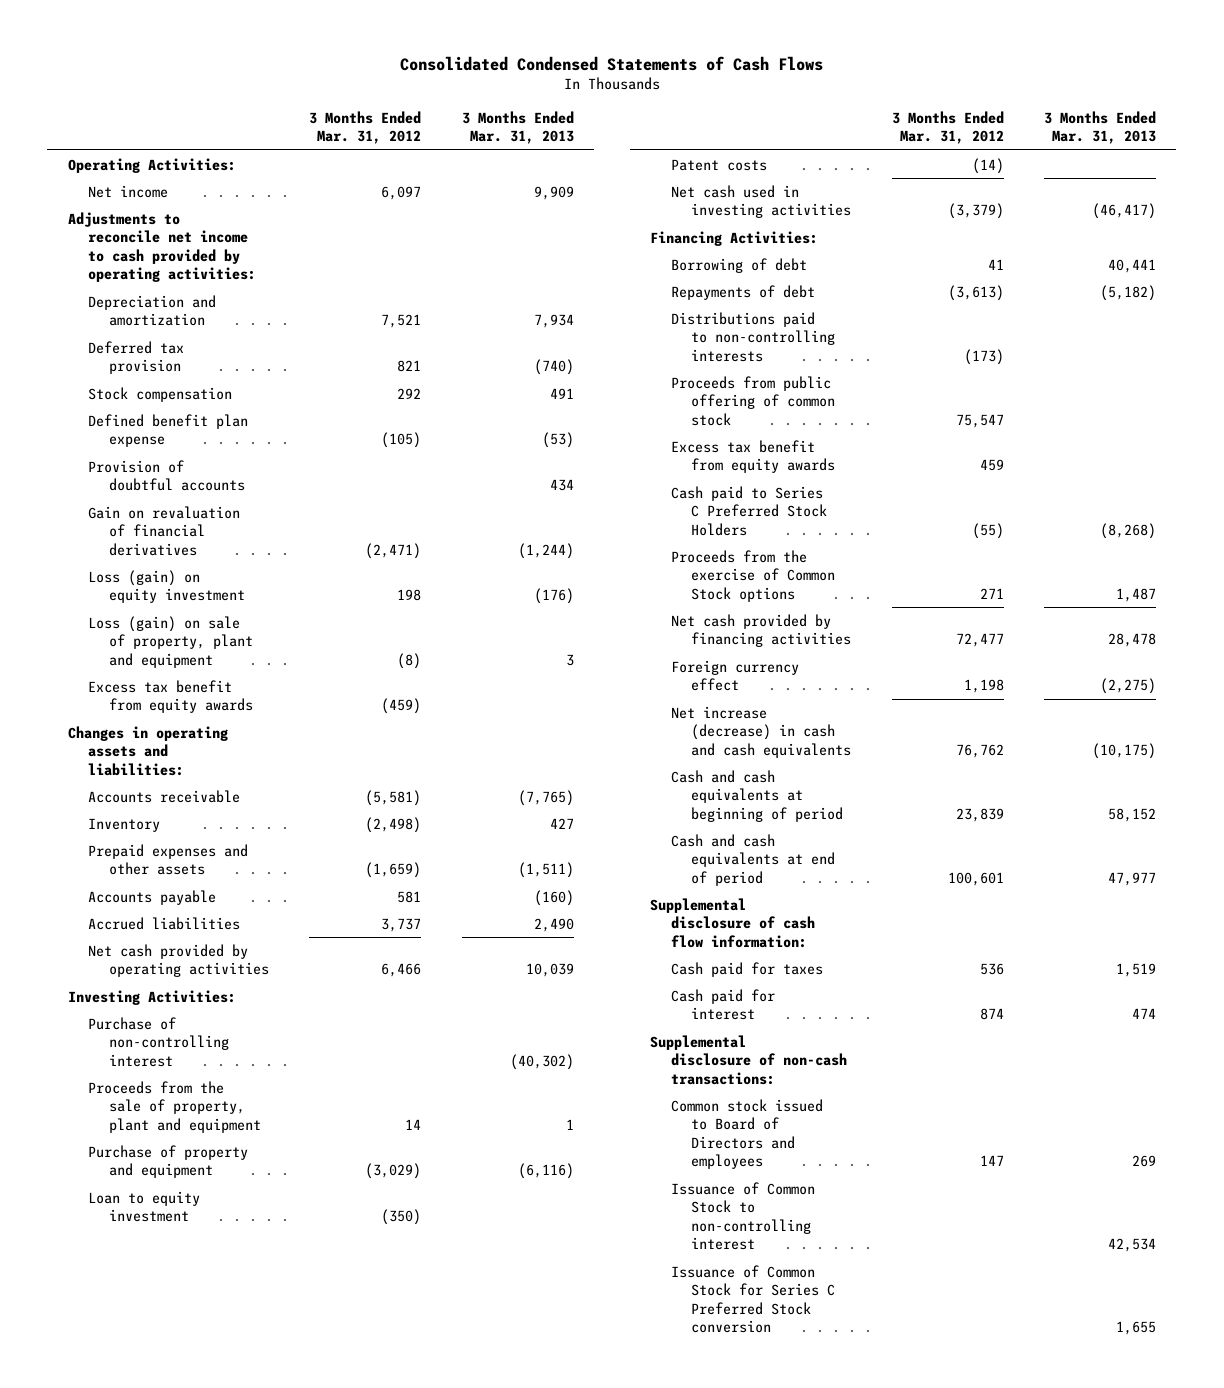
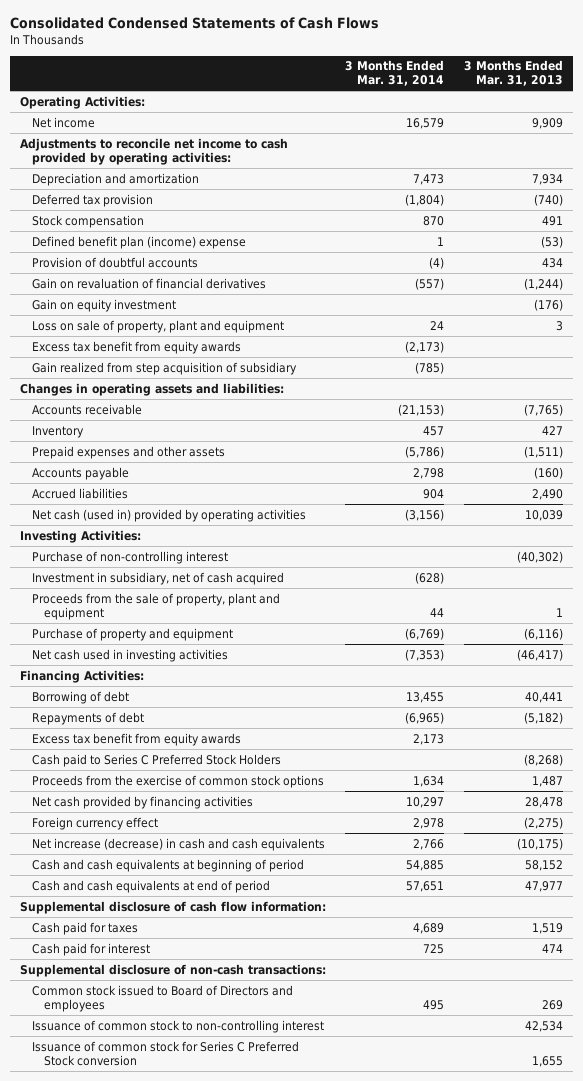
[309,110,422,145] 3 Months Ended Mar. 31, 2012 -> none
none -> [345,60,445,87] 3 Months Ended Mar. 31, 2014
[88,413,249,448] Defined benefit plan expense -> [31,235,246,249] Defined benefit plan (income) expense
[88,569,245,604] Loss (gain) on equity investment -> [31,298,176,312] Gain on equity investment
[88,615,253,668] Loss (gain) on sale of property, plant and equipment -> [31,319,284,333] Loss on sale of property, plant and equipment
none -> [31,361,297,375] Gain realized from step acquisition of subsidiary
[88,943,269,978] Net cash provided by operating activities -> [31,508,306,522] Net cash (used in) provided by operating activities
none -> [31,571,284,585] Investment in subsidiary, net of cash acquired
[88,1190,201,1223] Loan to equity investment -> none
[670,158,767,171] Patent costs -> none
[670,311,836,362] Distributions paid to non-controlling interests -> none
[670,375,836,426] Proceeds from public offering of common stock -> none
[670,549,836,602] Proceeds from the exercise of Common Stock options -> [31,774,324,788] Proceeds from the exercise of common stock options
[670,1181,815,1251] Issuance of Common Stock to non-controlling interest -> [31,1019,324,1033] Issuance of common stock to non-controlling interest
[670,1264,836,1334] Issuance of Common Stock for Series C Preferred Stock conversion -> [31,1040,299,1066] Issuance of common stock for Series C Preferred Stock conversion

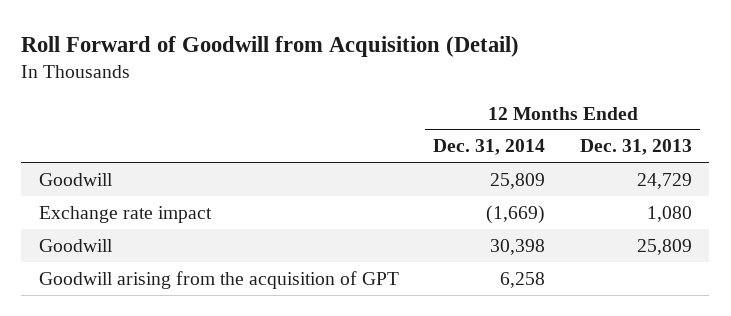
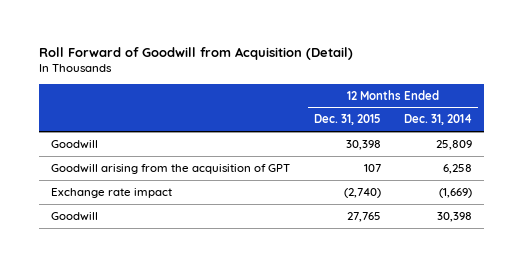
[579,139,692,156] Dec. 31, 2013 -> none
none -> [313,114,381,126] Dec. 31, 2015
[38,270,399,289] Goodwill arising from the acquisition of GPT -> [50,163,290,174] Goodwill arising from the acquisition of GPT

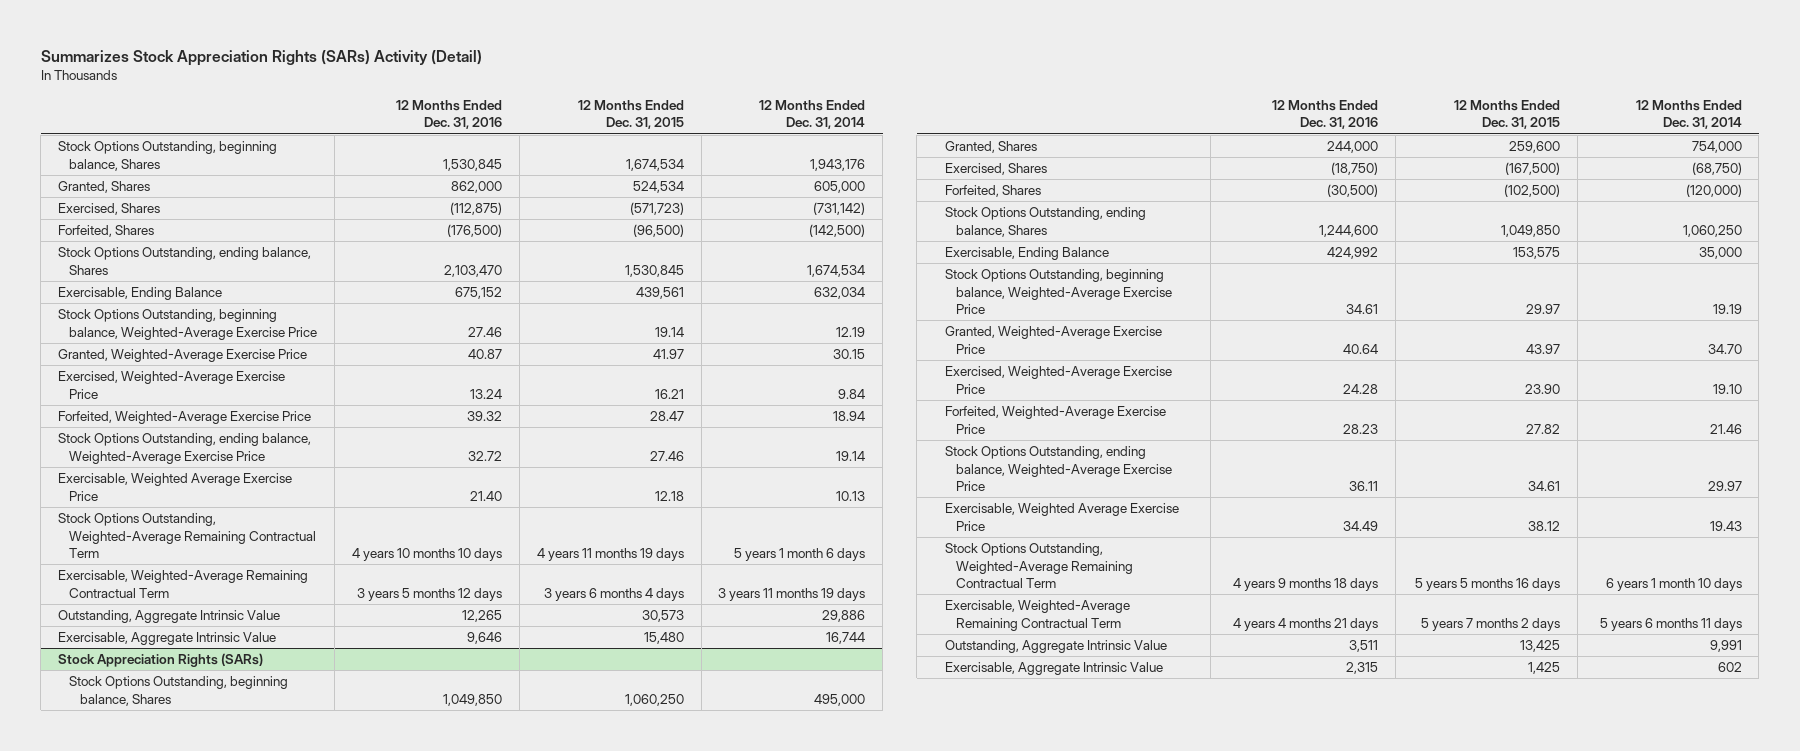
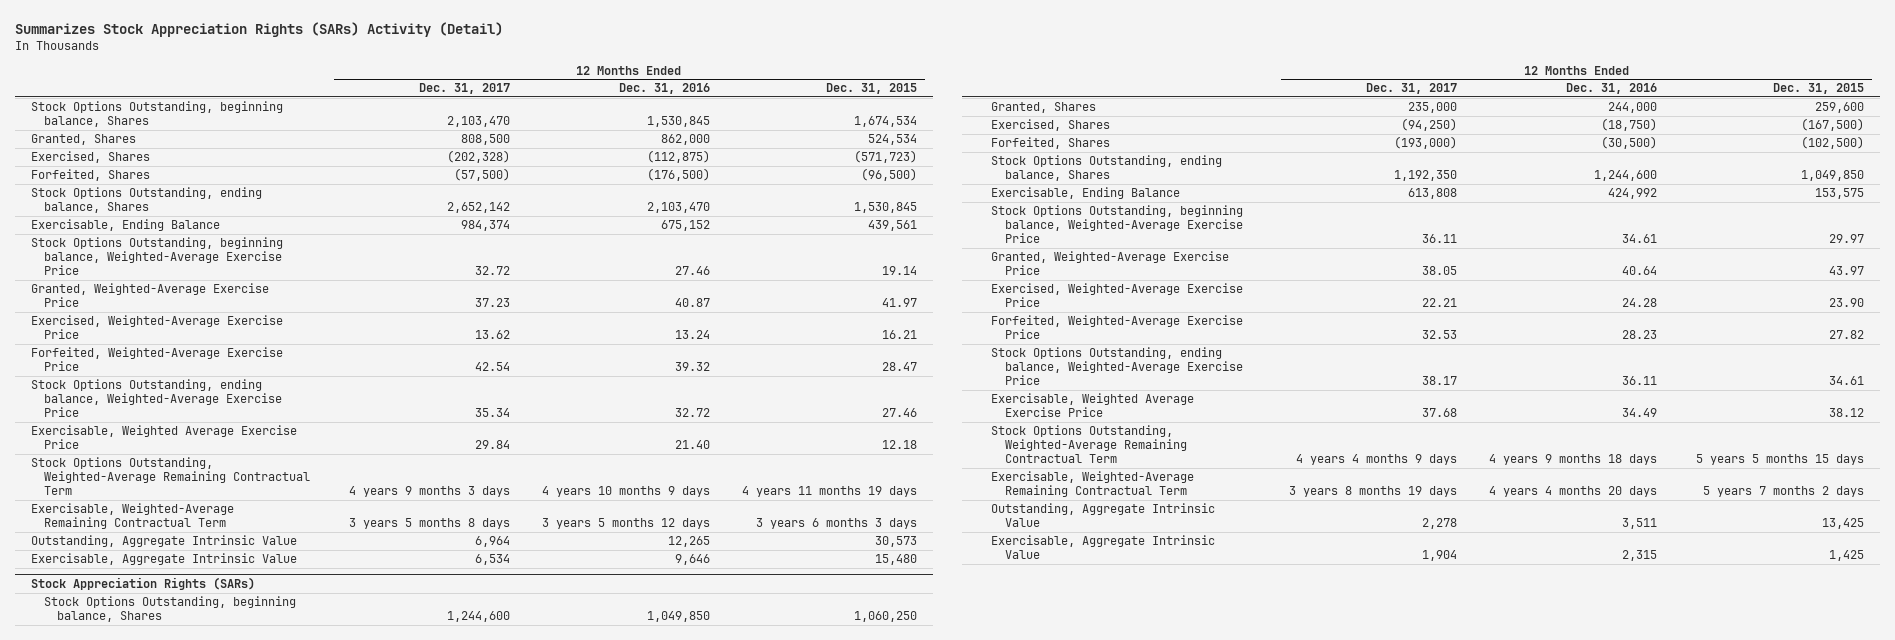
[759,99,866,130] 12 Months Ended Dec. 31, 2014 -> none
none -> [419,83,511,95] Dec. 31, 2017
[351,548,502,562] 4 years 10 months 10 days -> [541,486,710,498] 4 years 10 months 9 days
[543,587,684,601] 3 years 6 months 4 days -> [755,518,917,530] 3 years 6 months 3 days
[1414,578,1560,592] 5 years 5 months 16 days -> [1695,454,1864,466] 5 years 5 months 15 days
[1232,617,1378,631] 4 years 4 months 21 days -> [1489,486,1658,498] 4 years 4 months 20 days

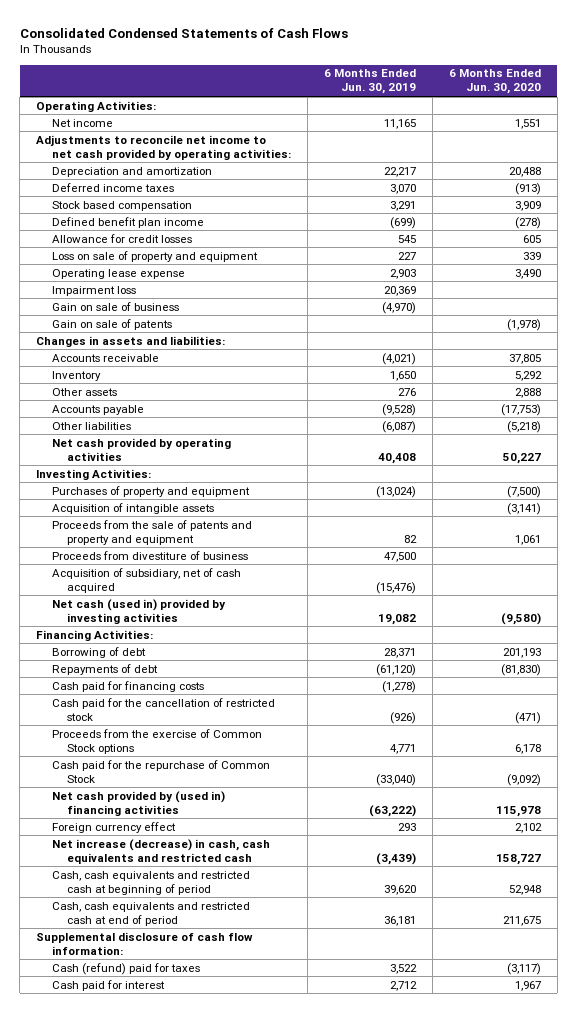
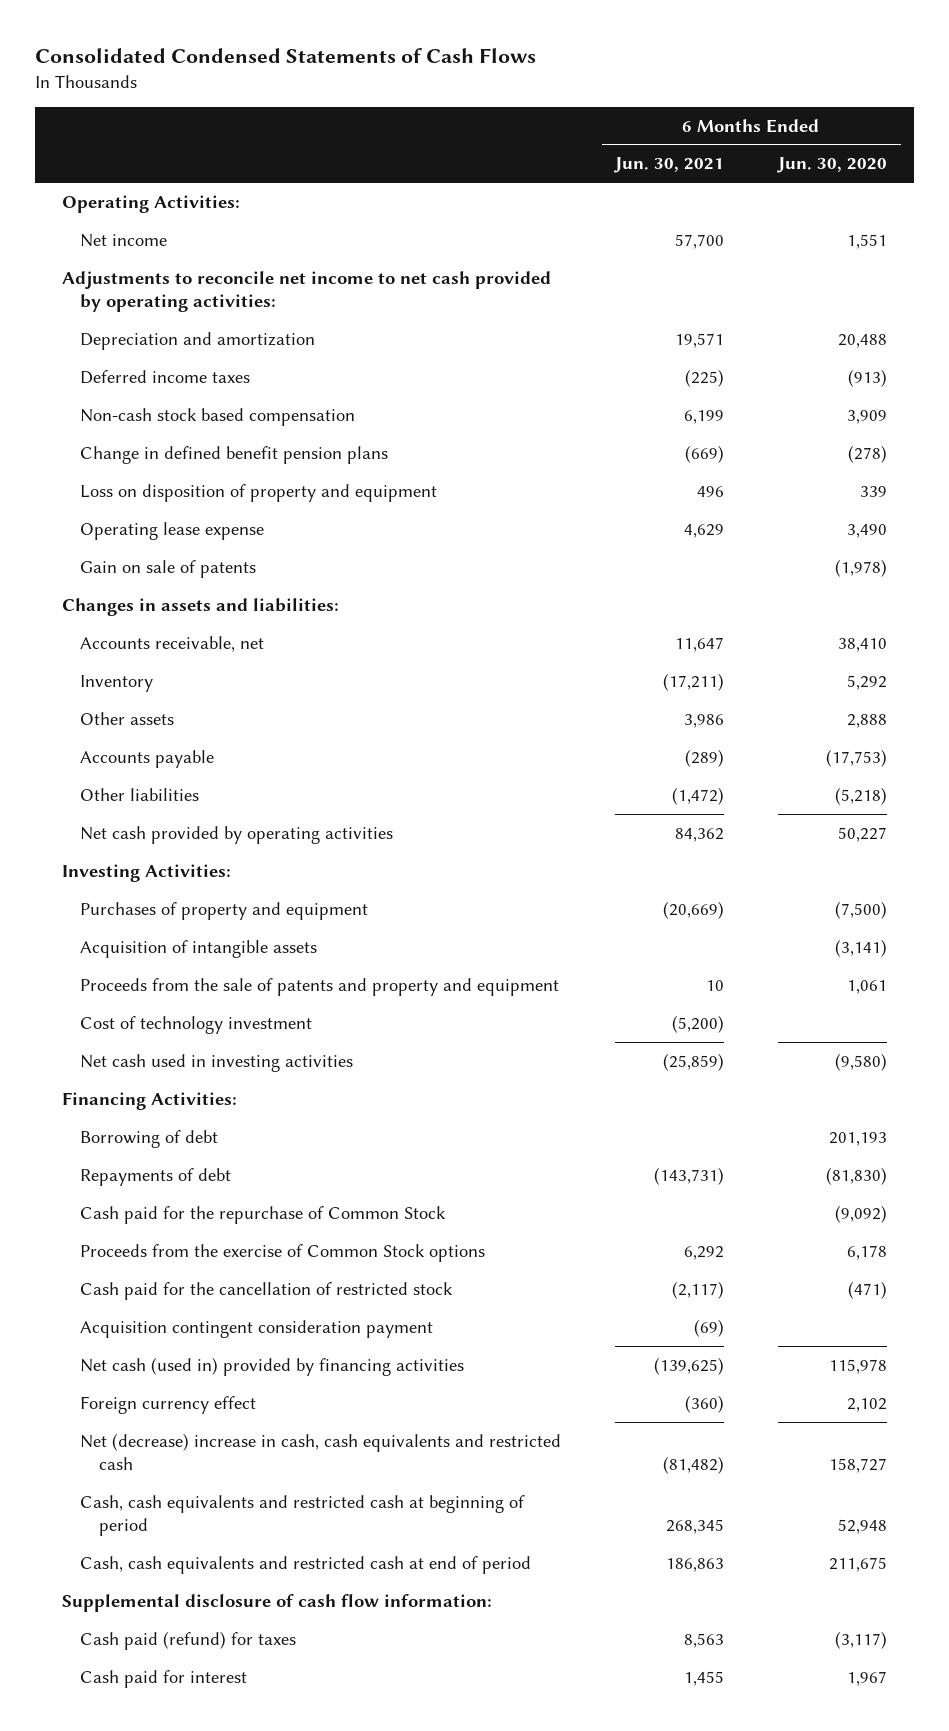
[323,69,416,95] 6 Months Ended Jun. 30, 2019 -> none
none -> [614,157,725,174] Jun. 30, 2021
[51,233,192,243] Allowance for credit losses -> none
[51,200,192,211] Stock based compensation -> [80,407,356,426] Non-cash stock based compensation
[51,216,204,228] Defined benefit plan income -> [80,445,389,464] Change in defined benefit pension plans
[51,250,258,262] Loss on sale of property and equipment -> [80,483,438,502] Loss on disposition of property and equipment
[51,285,136,296] Impairment loss -> none
[51,301,179,311] Gain on sale of business -> none
[51,353,159,362] Accounts receivable -> [80,635,265,652] Accounts receivable, net
[508,353,541,364] 37,805 -> [838,637,888,652] 38,410
[51,550,248,560] Proceeds from divestiture of business -> none
[51,567,241,593] Acquisition of subsidiary, net of cash acquired -> none
none -> [80,1015,313,1034] Cost of technology investment
[51,598,226,624] Net cash (used in) provided by investing activities -> [80,1053,354,1072] Net cash used in investing activities
[51,680,204,692] Cash paid for financing costs -> none
[51,728,262,754] Proceeds from the exercise of Common Stock options -> [80,1243,486,1262] Proceeds from the exercise of Common Stock options
[51,697,275,721] Cash paid for the cancellation of restricted stock -> [80,1281,454,1300] Cash paid for the cancellation of restricted stock
none -> [80,1319,434,1338] Acquisition contingent consideration payment
[51,790,225,816] Net cash provided by (used in) financing activities -> [80,1356,465,1376] Net cash (used in) provided by financing activities
[51,838,270,864] Net increase (decrease) in cash, cash equivalents and restricted cash -> [80,1432,562,1471] Net (decrease) increase in cash, cash equivalents and restricted cash
[51,962,200,975] Cash (refund) paid for taxes -> [80,1630,297,1650] Cash paid (refund) for taxes

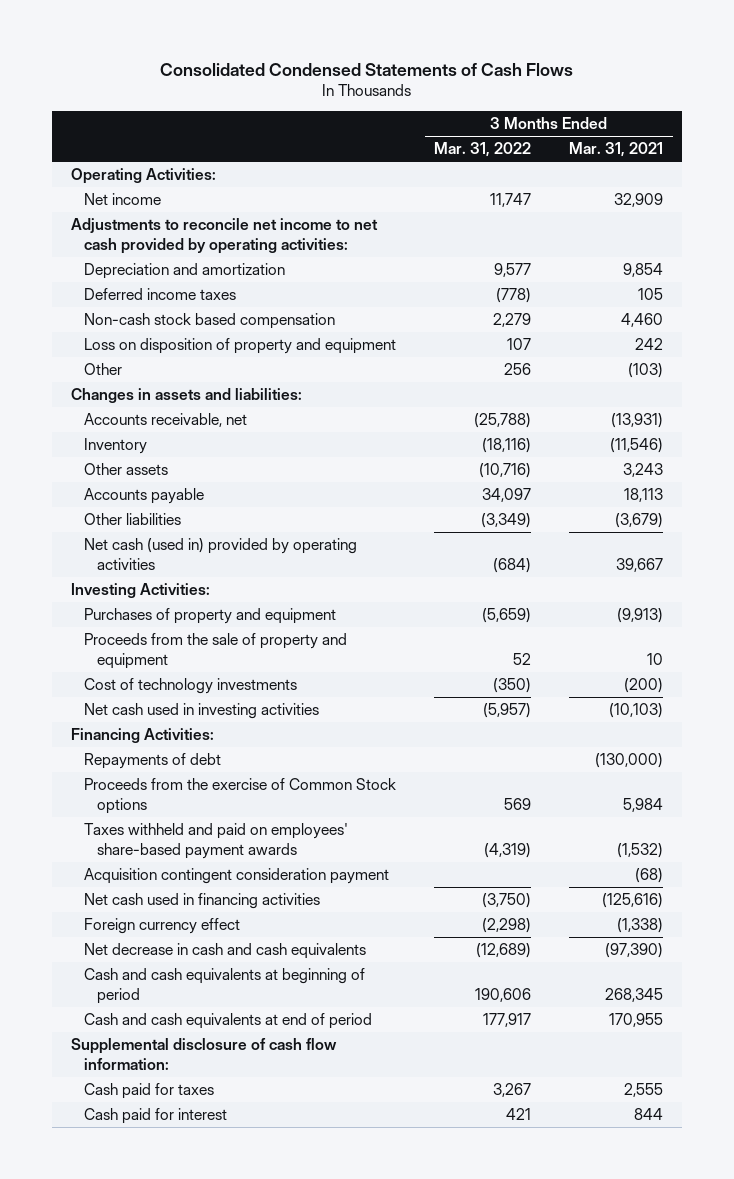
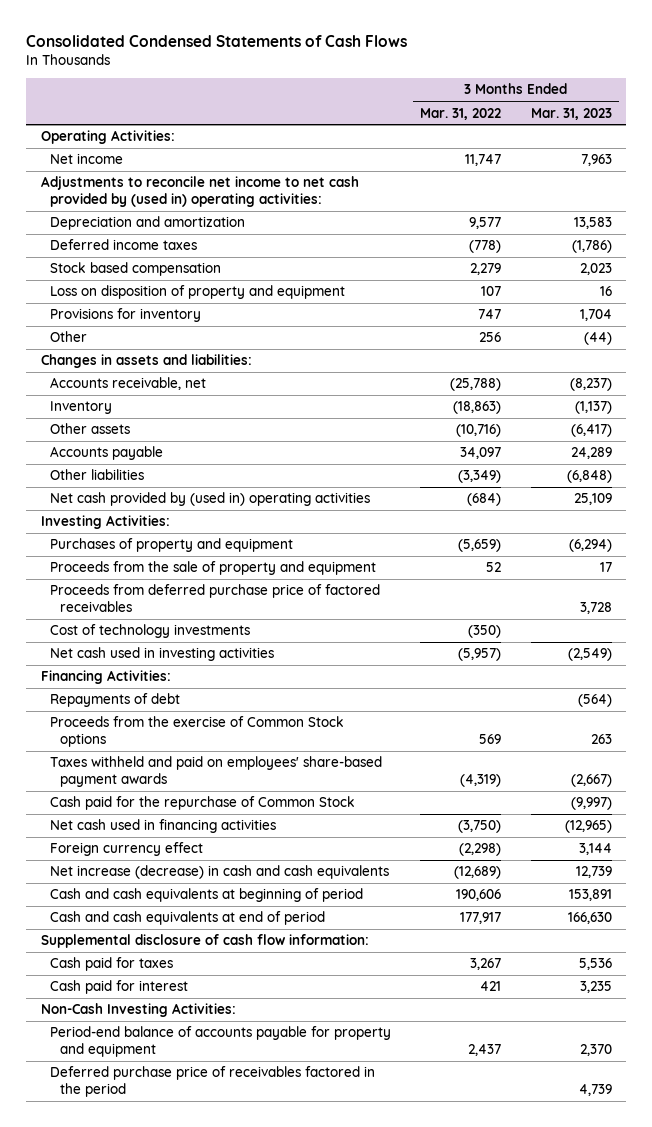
[569,142,664,158] Mar. 31, 2021 -> none
none -> [530,107,612,120] Mar. 31, 2023
[70,217,378,254] Adjustments to reconcile net income to net cash provided by operating activities: -> [40,176,359,207] Adjustments to reconcile net income to net cash provided by (used in) operating activities:
[84,312,336,329] Non-cash stock based compensation -> [50,262,222,277] Stock based compensation
none -> [50,308,202,323] Provisions for inventory
[482,437,532,453] (18,116) -> [453,401,502,415] (18,863)
[84,537,358,570] Net cash (used in) provided by operating activities -> [50,492,371,507] Net cash provided by (used in) operating activities
none -> [50,584,381,612] Proceeds from deferred purchase price of factored receivables
[84,867,390,884] Acquisition contingent consideration payment -> none
none -> [50,796,356,811] Cash paid for the repurchase of Common Stock
[84,942,367,959] Net decrease in cash and cash equivalents -> [50,865,390,880] Net increase (decrease) in cash and cash equivalents
none -> [40,1003,236,1018] Non-Cash Investing Activities:
none -> [50,1026,392,1057] Period-end balance of accounts payable for property and equipment
none -> [50,1066,376,1097] Deferred purchase price of receivables factored in the period

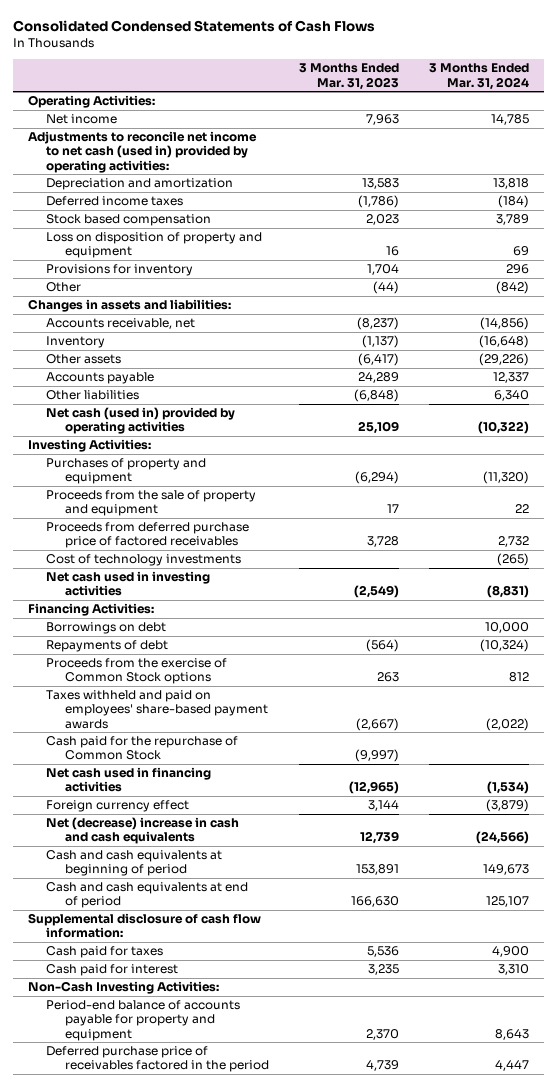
[420,107,502,120] Mar. 31, 2022 -> none
none -> [428,63,529,90] 3 Months Ended Mar. 31, 2024
[40,176,359,207] Adjustments to reconcile net income to net cash provided by (used in) operating activities: -> [27,131,257,173] Adjustments to reconcile net income to net cash (used in) provided by operating activities:
[50,492,371,507] Net cash provided by (used in) operating activities -> [46,407,236,435] Net cash (used in) provided by operating activities
none -> [46,622,167,635] Borrowings on debt
[50,865,390,880] Net increase (decrease) in cash and cash equivalents -> [46,817,240,845] Net (decrease) increase in cash and cash equivalents

